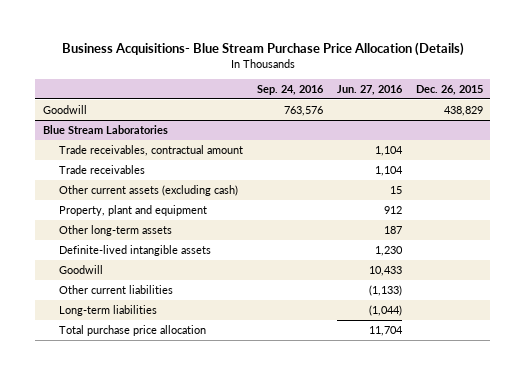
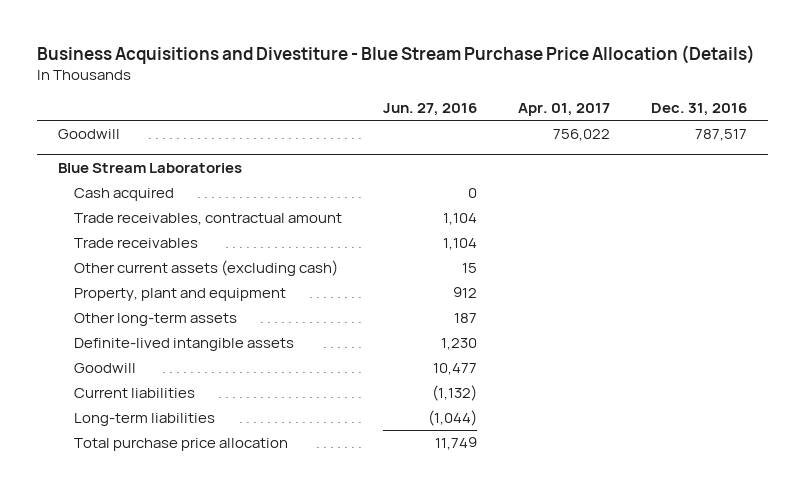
[61,41,464,56] Business Acquisitions- Blue Stream Purchase Price Allocation (Details) -> [37,45,756,65] Business Acquisitions and Divestiture - Blue Stream Purchase Price Allocation (Details)
[257,84,325,95] Sep. 24, 2016 -> none
[416,84,484,95] Dec. 26, 2015 -> none
none -> [518,102,611,116] Apr. 01, 2017
none -> [651,102,748,116] Dec. 31, 2016
none -> [73,188,174,202] Cash acquired
[369,265,403,276] 10,433 -> [433,363,478,376] 10,477
[58,284,173,294] Other current liabilities -> [73,388,195,399] Current liabilities
[369,284,403,296] (1,133) -> [432,385,478,402] (1,132)
[369,325,404,336] 11,704 -> [435,437,478,451] 11,749

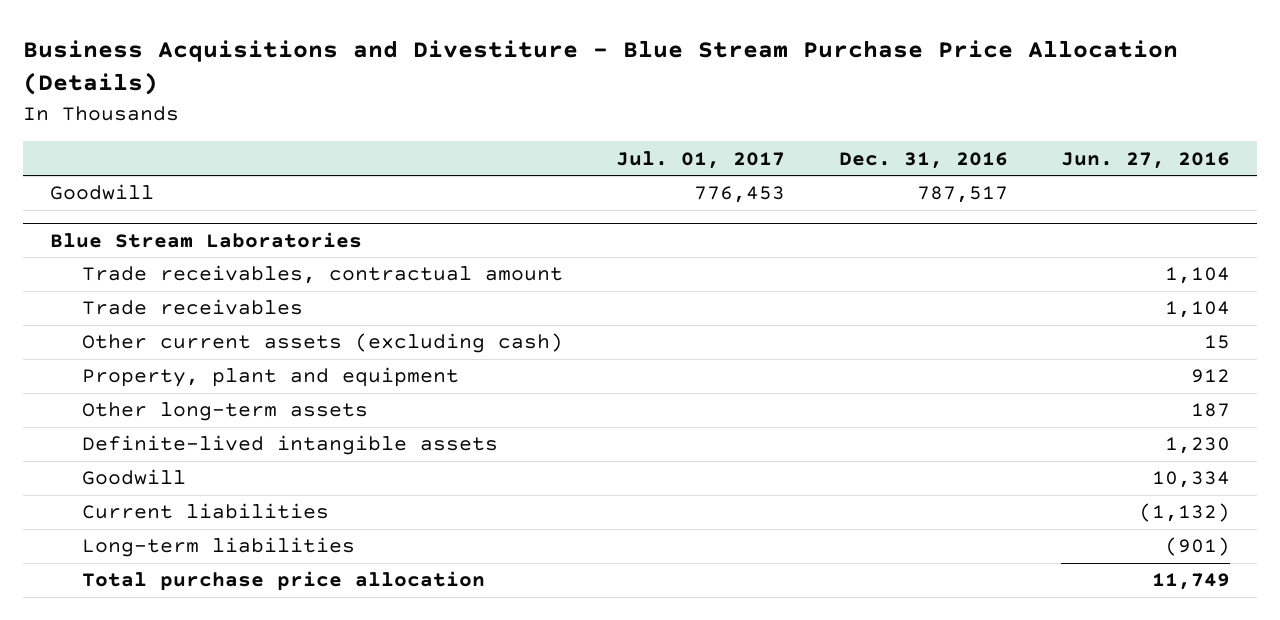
[518,102,611,116] Apr. 01, 2017 -> none
none -> [616,150,786,169] Jul. 01, 2017
[73,188,174,202] Cash acquired -> none
[433,363,478,376] 10,477 -> [1152,471,1231,489] 10,334
[428,410,478,427] (1,044) -> [1165,537,1231,557] (901)

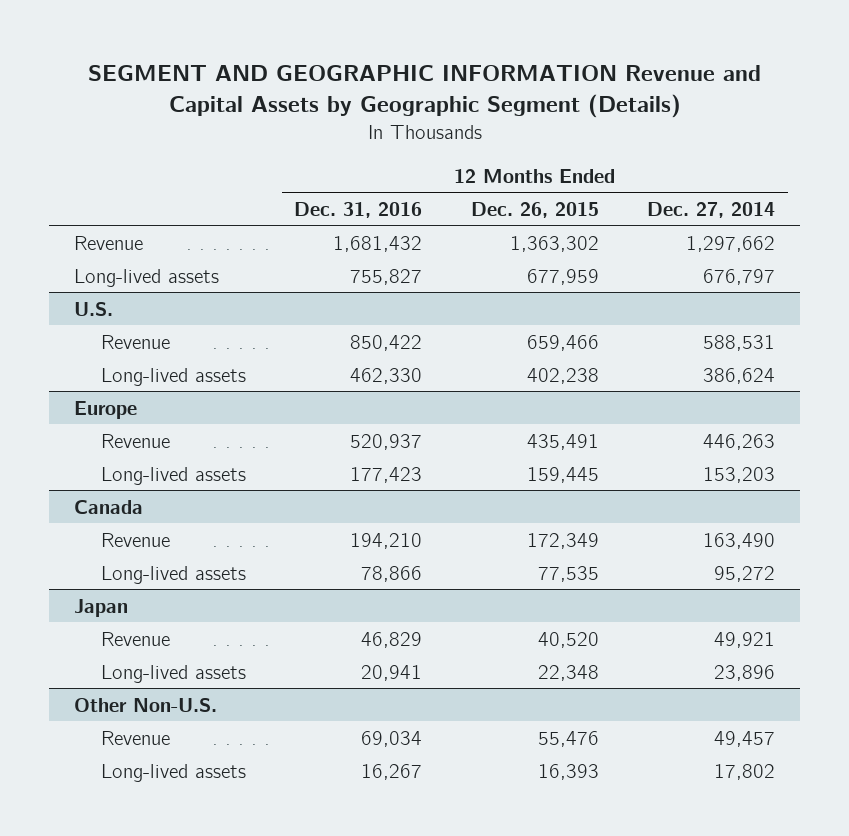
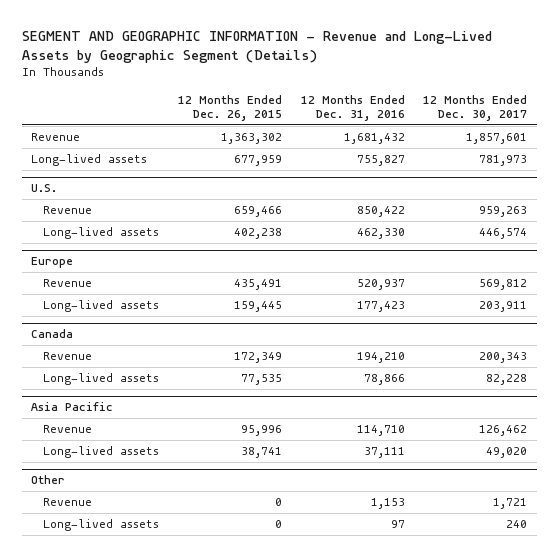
[87,64,761,118] SEGMENT AND GEOGRAPHIC INFORMATION Revenue and Capital Assets by Geographic Segment (Details) -> [21,30,492,63] SEGMENT AND GEOGRAPHIC INFORMATION - Revenue and Long-Lived Assets by Geographic Segment (Details)
[647,201,776,218] Dec. 27, 2014 -> none
none -> [423,94,528,121] 12 Months Ended Dec. 30, 2017
[73,697,217,712] Other Non-U.S. -> none
[73,598,128,617] Japan -> [31,402,114,412] Asia Pacific
[361,631,423,648] 46,829 -> [356,425,405,437] 114,710
[537,631,599,648] 40,520 -> [240,425,282,437] 95,996
[361,664,423,681] 20,941 -> [363,447,405,459] 37,111
[537,664,599,681] 22,348 -> [240,447,282,459] 38,741
none -> [31,475,66,485] Other
[361,730,423,747] 69,034 -> [370,498,405,510] 1,153
[537,730,599,747] 55,476 -> [274,498,282,507] 0
[361,763,423,780] 16,267 -> [390,520,405,529] 97
[537,763,599,780] 16,393 -> [274,520,282,529] 0

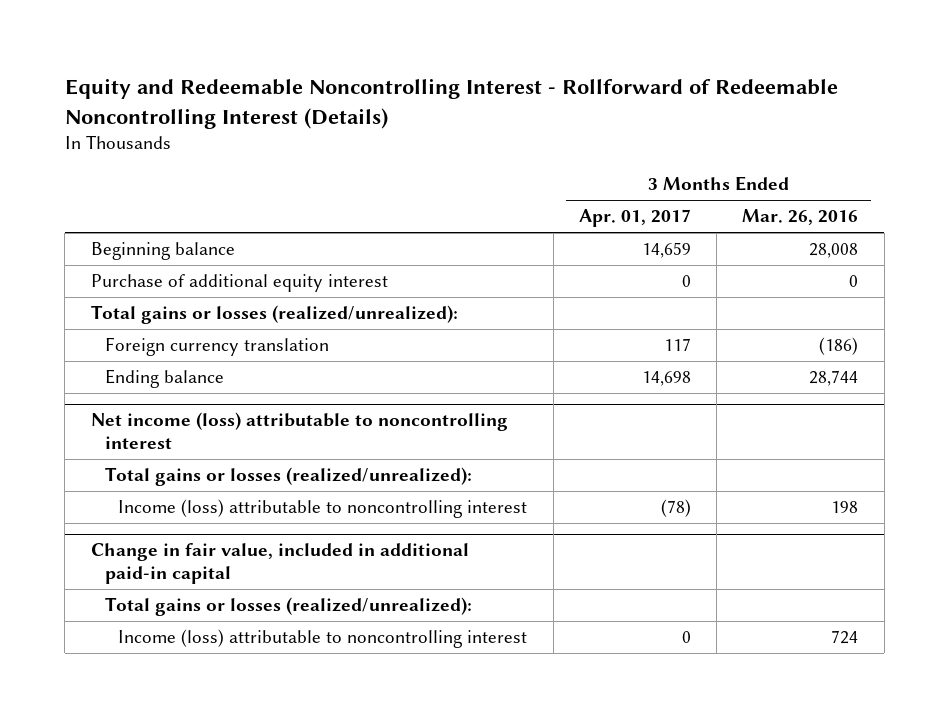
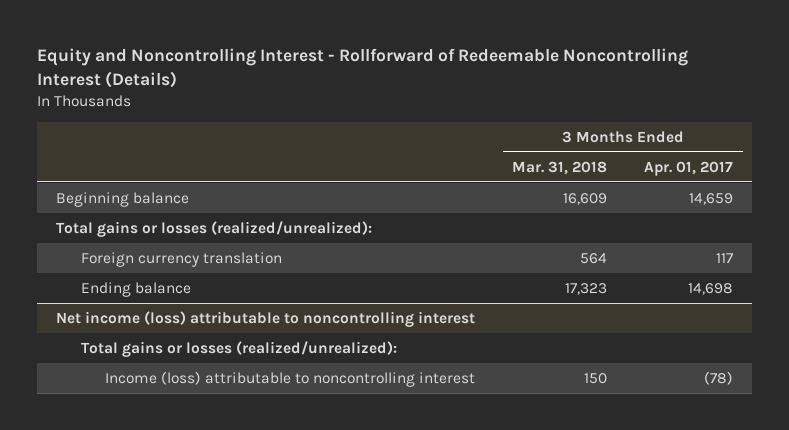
[64,78,838,129] Equity and Redeemable Noncontrolling Interest - Rollforward of Redeemable Noncontrolling Interest (Details) -> [37,48,689,89] Equity and Noncontrolling Interest - Rollforward of Redeemable Noncontrolling Interest (Details)
[742,209,859,226] Mar. 26, 2016 -> none
none -> [512,160,608,175] Mar. 31, 2018
[90,274,388,293] Purchase of additional equity interest -> none
[90,543,469,584] Change in fair value, included in additional paid-in capital -> none
[104,597,472,617] Total gains or losses (realized/unrealized): -> none
[118,629,528,649] Income (loss) attributable to noncontrolling interest -> none

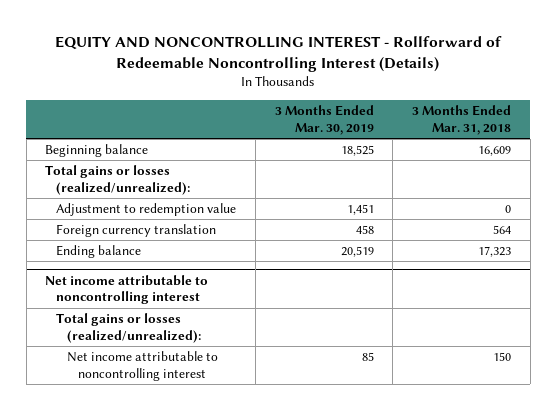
[37,48,689,89] Equity and Noncontrolling Interest - Rollforward of Redeemable Noncontrolling Interest (Details) -> [55,36,503,73] EQUITY AND NONCONTROLLING INTEREST - Rollforward of Redeemable Noncontrolling Interest (Details)
[644,160,734,176] Apr. 01, 2017 -> none
none -> [274,104,374,135] 3 Months Ended Mar. 30, 2019
none -> [56,203,237,217] Adjustment to redemption value
[56,310,476,327] Net income (loss) attributable to noncontrolling interest -> [45,274,209,305] Net income attributable to noncontrolling interest
[105,370,476,387] Income (loss) attributable to noncontrolling interest -> [66,351,218,381] Net income attributable to noncontrolling interest

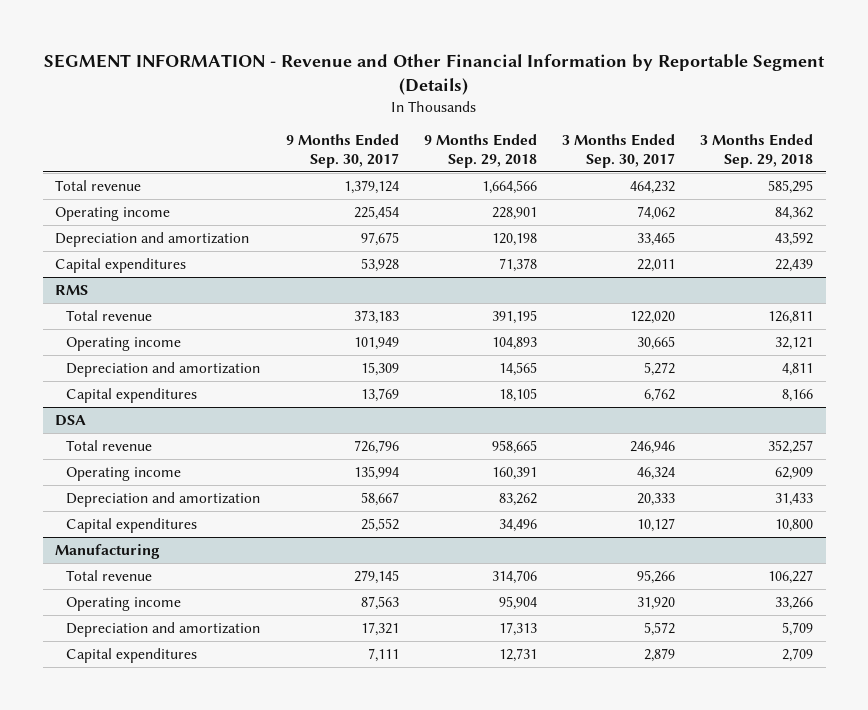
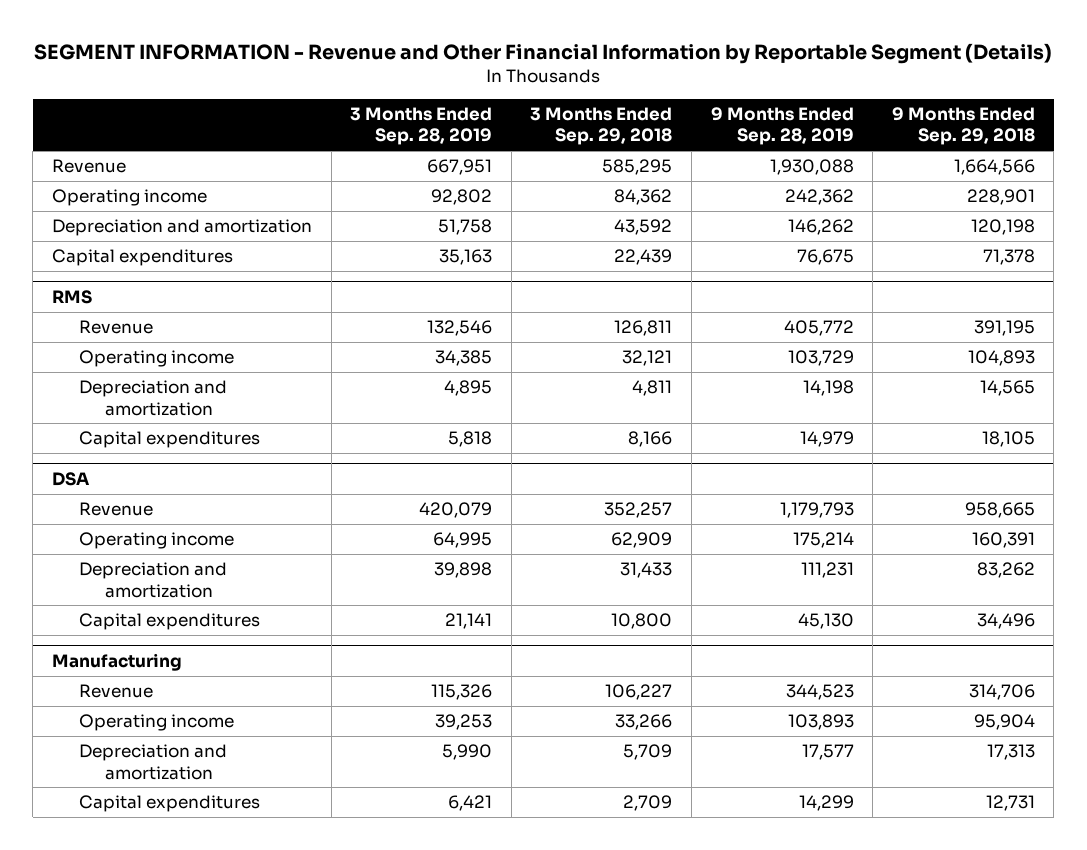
[285,133,399,168] 9 Months Ended Sep. 30, 2017 -> none
[561,133,675,168] 3 Months Ended Sep. 30, 2017 -> none
none -> [350,106,493,146] 3 Months Ended Sep. 28, 2019
none -> [710,106,854,146] 9 Months Ended Sep. 28, 2019
[55,179,142,191] Total revenue -> [52,159,127,174] Revenue
[66,309,153,321] Total revenue -> [78,320,153,335] Revenue
[66,439,153,451] Total revenue -> [78,502,153,517] Revenue
[66,569,153,581] Total revenue -> [78,684,153,699] Revenue

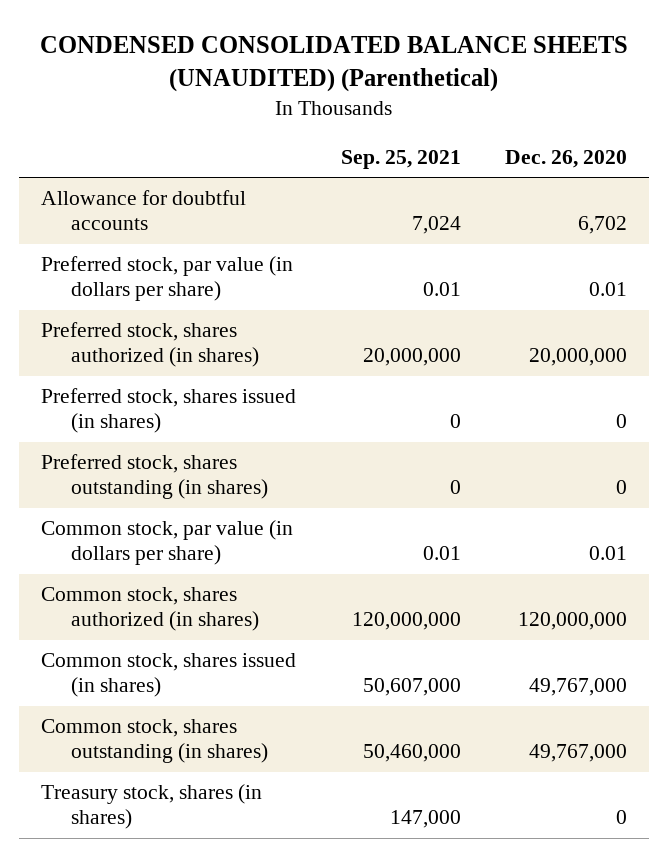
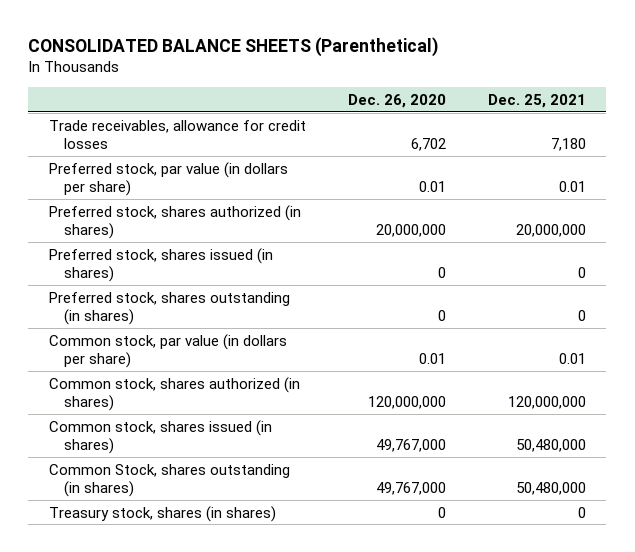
[40,35,629,93] CONDENSED CONSOLIDATED BALANCE SHEETS (UNAUDITED) (Parenthetical) -> [28,36,439,57] CONSOLIDATED BALANCE SHEETS (Parenthetical)
[340,149,461,169] Sep. 25, 2021 -> none
none -> [487,94,586,109] Dec. 25, 2021
[41,190,247,231] Allowance for doubtful accounts -> [49,119,307,149] Trade receivables, allowance for credit losses
[41,719,268,764] Common stock, shares outstanding (in shares) -> [49,463,291,497] Common Stock, shares outstanding (in shares)

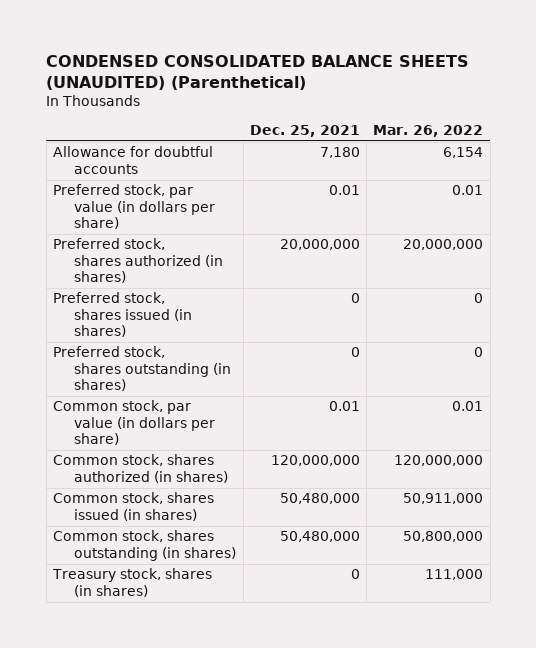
[28,36,439,57] CONSOLIDATED BALANCE SHEETS (Parenthetical) -> [46,54,470,90] CONDENSED CONSOLIDATED BALANCE SHEETS (UNAUDITED) (Parenthetical)
[347,94,446,109] Dec. 26, 2020 -> none
none -> [373,124,484,137] Mar. 26, 2022
[49,119,307,149] Trade receivables, allowance for credit losses -> [52,146,213,174] Allowance for doubtful accounts
[49,463,291,497] Common Stock, shares outstanding (in shares) -> [52,530,237,561] Common stock, shares outstanding (in shares)

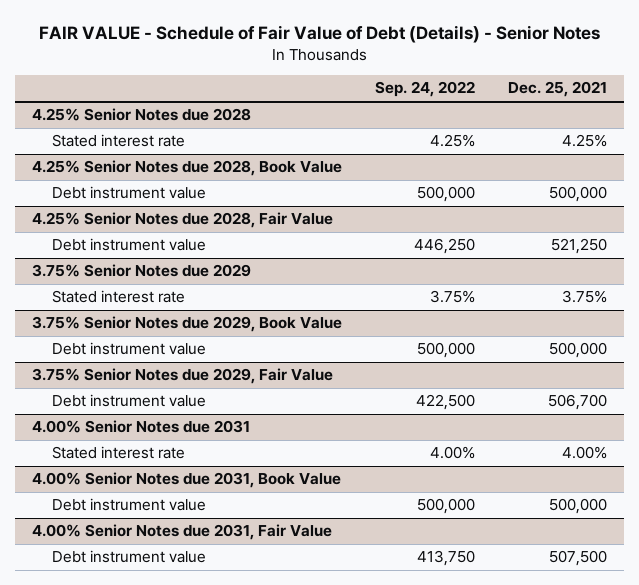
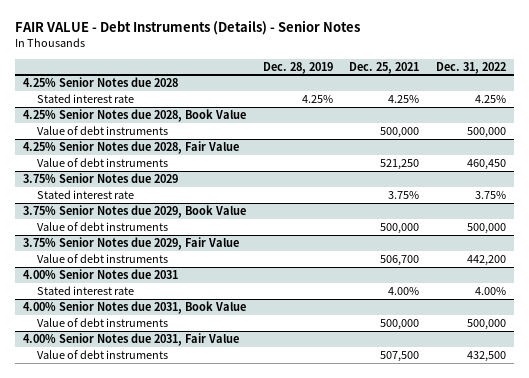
[38,24,600,43] FAIR VALUE - Schedule of Fair Value of Debt (Details) - Senior Notes -> [15,20,361,36] FAIR VALUE - Debt Instruments (Details) - Senior Notes
[375,81,476,98] Sep. 24, 2022 -> none
none -> [262,61,333,74] Dec. 28, 2019
none -> [435,61,506,74] Dec. 31, 2022
[52,186,207,200] Debt instrument value -> [36,126,168,136] Value of debt instruments
[52,238,207,252] Debt instrument value -> [36,158,168,168] Value of debt instruments
[52,342,207,356] Debt instrument value -> [36,222,168,232] Value of debt instruments
[52,394,207,408] Debt instrument value -> [36,254,168,264] Value of debt instruments
[52,498,207,512] Debt instrument value -> [36,318,168,328] Value of debt instruments
[52,550,207,564] Debt instrument value -> [36,350,168,360] Value of debt instruments

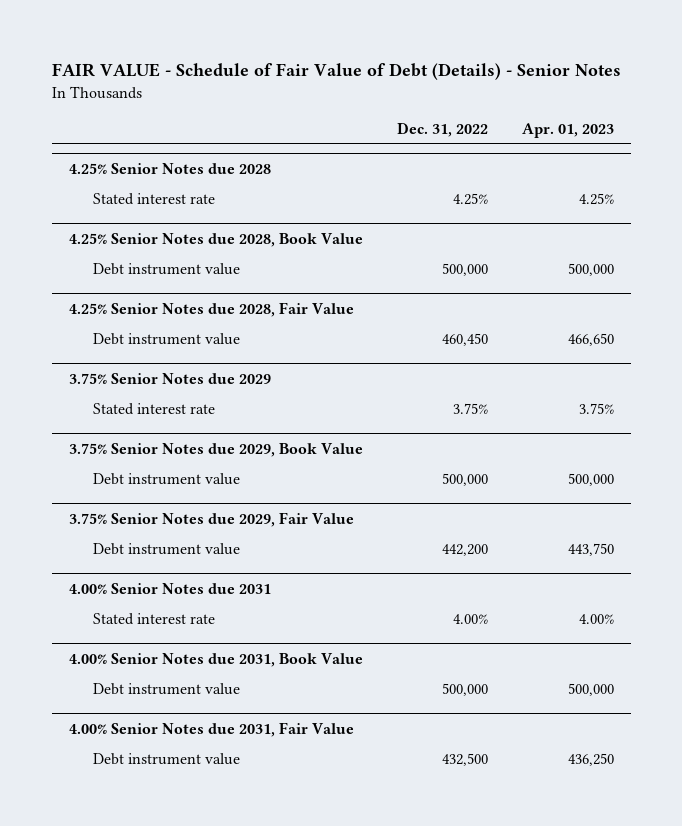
[15,20,361,36] FAIR VALUE - Debt Instruments (Details) - Senior Notes -> [51,63,621,81] FAIR VALUE - Schedule of Fair Value of Debt (Details) - Senior Notes
[262,61,333,74] Dec. 28, 2019 -> none
[349,61,420,74] Dec. 25, 2021 -> none
none -> [521,122,614,138] Apr. 01, 2023
[36,126,168,136] Value of debt instruments -> [93,263,241,276] Debt instrument value
[36,158,168,168] Value of debt instruments -> [93,333,241,346] Debt instrument value
[36,222,168,232] Value of debt instruments -> [93,473,241,486] Debt instrument value
[36,254,168,264] Value of debt instruments -> [93,543,241,556] Debt instrument value
[36,318,168,328] Value of debt instruments -> [93,683,241,696] Debt instrument value
[36,350,168,360] Value of debt instruments -> [93,753,241,766] Debt instrument value

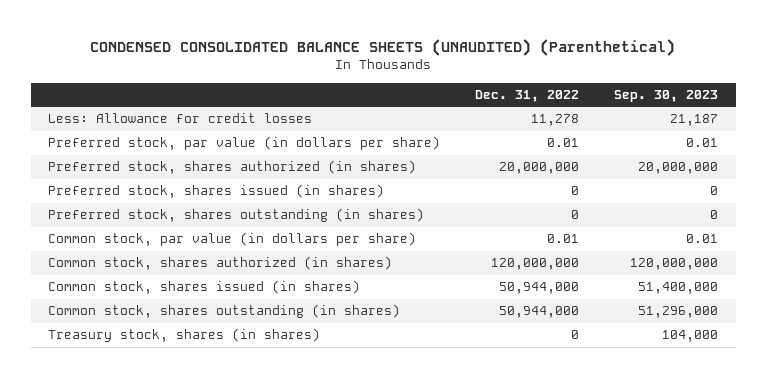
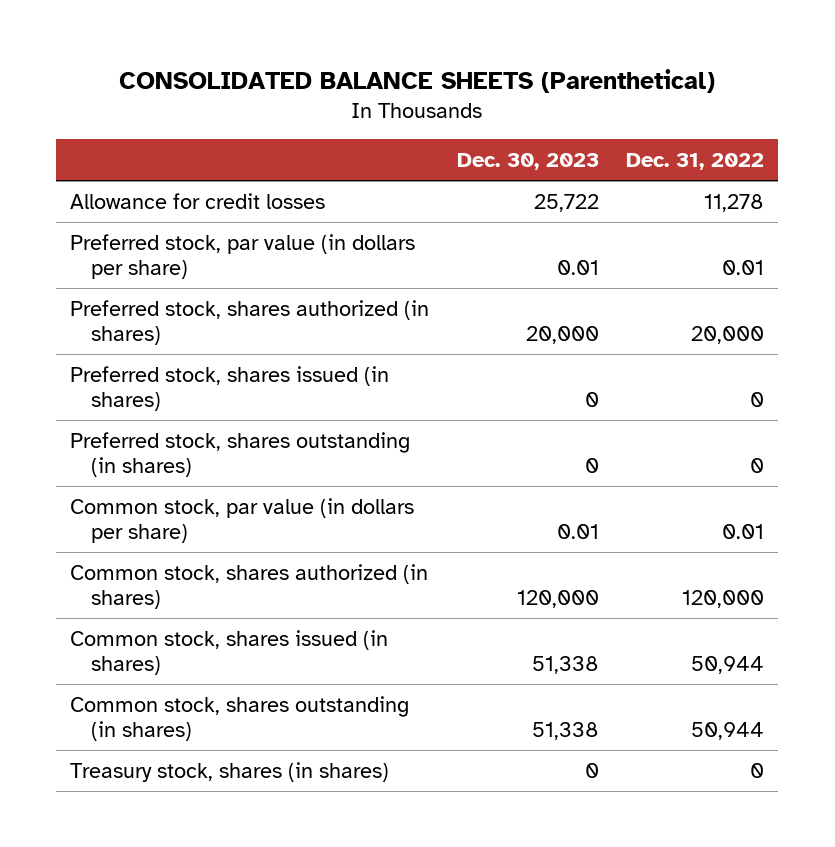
[90,38,676,56] CONDENSED CONSOLIDATED BALANCE SHEETS (UNAUDITED) (Parenthetical) -> [119,69,716,94] CONSOLIDATED BALANCE SHEETS (Parenthetical)
[614,90,719,103] Sep. 30, 2023 -> none
none -> [456,153,599,171] Dec. 30, 2023
[48,113,313,124] Less: Allowance for credit losses -> [70,192,326,209] Allowance for credit losses
[499,162,580,175] 20,000,000 -> [691,326,765,345] 20,000
[491,258,580,271] 120,000,000 -> [682,590,765,609] 120,000
[499,282,580,295] 50,944,000 -> [691,656,765,675] 50,944
[499,306,580,319] 50,944,000 -> [691,722,765,741] 50,944

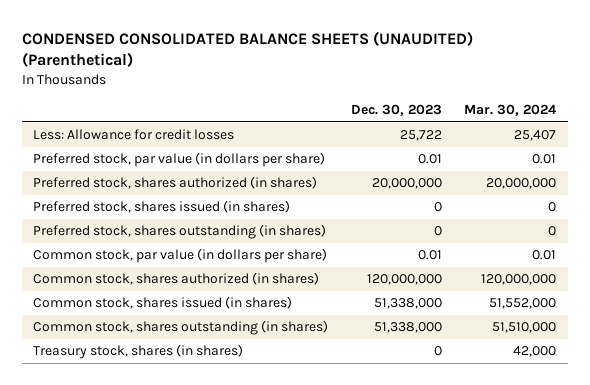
[119,69,716,94] CONSOLIDATED BALANCE SHEETS (Parenthetical) -> [22,30,474,68] CONDENSED CONSOLIDATED BALANCE SHEETS (UNAUDITED) (Parenthetical)
[626,153,765,171] Dec. 31, 2022 -> none
none -> [464,104,558,117] Mar. 30, 2024
[70,192,326,209] Allowance for credit losses -> [33,129,235,141] Less: Allowance for credit losses
[525,326,599,345] 20,000 -> [371,178,442,190] 20,000,000
[516,590,599,609] 120,000 -> [366,274,442,286] 120,000,000
[531,656,599,675] 51,338 -> [373,298,442,310] 51,338,000
[531,722,599,741] 51,338 -> [373,322,442,334] 51,338,000

